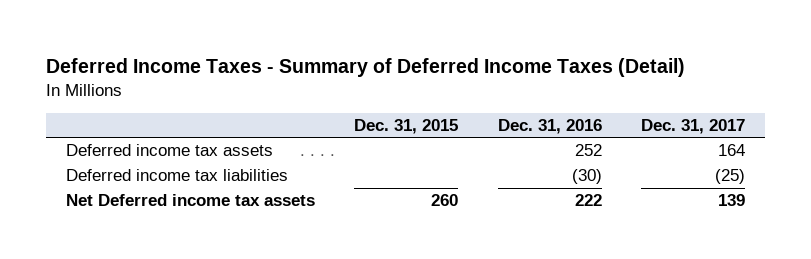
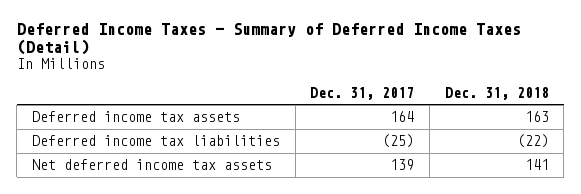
[354,118,459,134] Dec. 31, 2015 -> none
[497,118,602,134] Dec. 31, 2016 -> none
none -> [444,86,549,100] Dec. 31, 2018
[65,194,315,207] Net Deferred income tax assets -> [32,159,273,171] Net deferred income tax assets

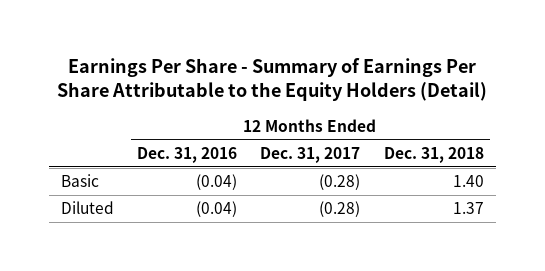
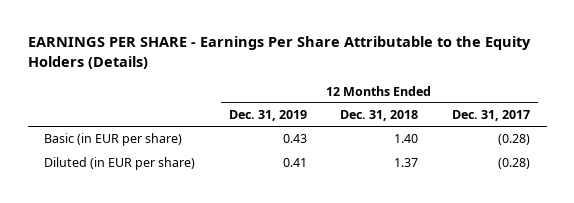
[57,58,488,102] Earnings Per Share - Summary of Earnings Per Share Attributable to the Equity Holders (Detail) -> [27,36,531,69] EARNINGS PER SHARE - Earnings Per Share Attributable to the Equity Holders (Details)
[137,147,238,164] Dec. 31, 2016 -> none
none -> [228,110,307,122] Dec. 31, 2019
[60,174,99,188] Basic -> [44,133,183,147] Basic (in EUR per share)
[60,201,114,215] Diluted -> [44,157,196,171] Diluted (in EUR per share)

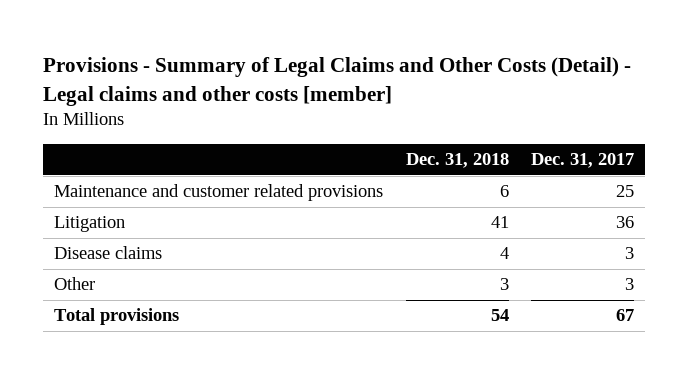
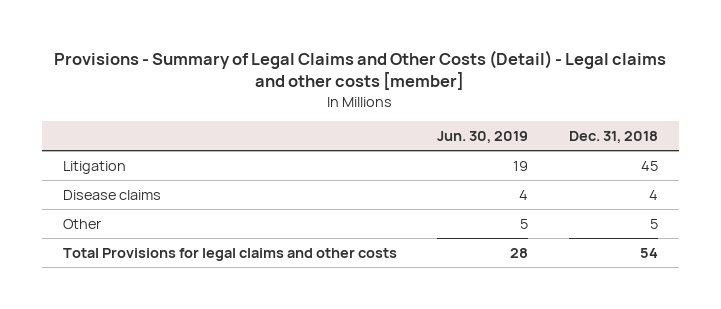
[530,153,634,169] Dec. 31, 2017 -> none
none -> [437,130,529,143] Jun. 30, 2019
[54,184,384,202] Maintenance and customer related provisions -> none
[490,216,509,229] 41 -> [641,160,659,171] 45
[499,278,509,291] 3 -> [650,218,659,229] 5
[54,308,180,326] Total provisions -> [62,247,397,261] Total Provisions for legal claims and other costs

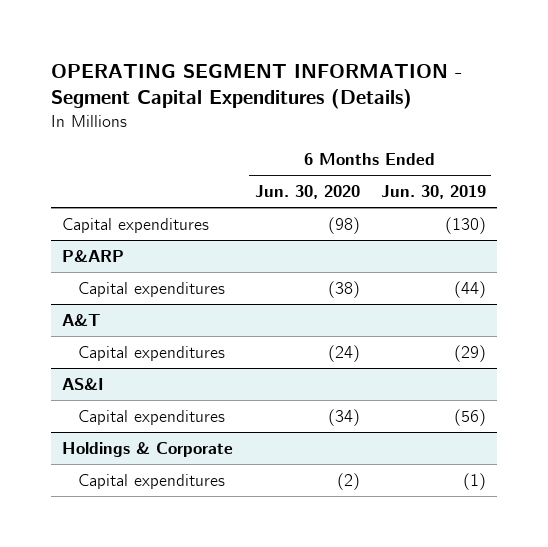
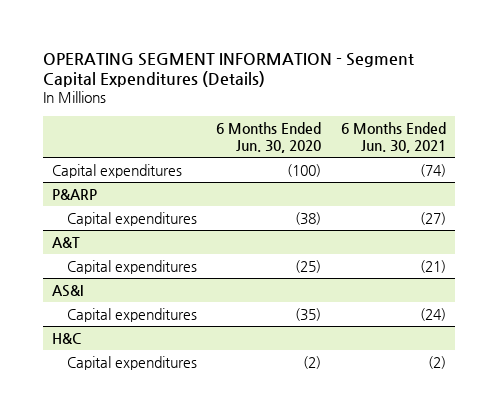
[381,185,487,200] Jun. 30, 2019 -> none
none -> [340,121,446,154] 6 Months Ended Jun. 30, 2021
[327,216,360,234] (98) -> [287,163,322,177] (100)
[327,344,360,362] (24) -> [295,259,322,273] (25)
[327,408,360,426] (34) -> [295,307,322,321] (35)
[62,441,234,457] Holdings & Corporate -> [52,332,82,344] H&C

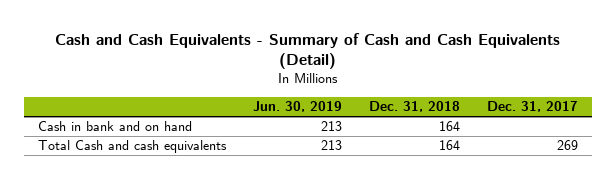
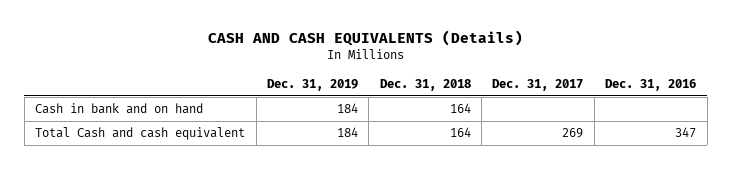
[54,32,560,70] Cash and Cash Equivalents - Summary of Cash and Cash Equivalents (Detail) -> [207,30,523,47] CASH AND CASH EQUIVALENTS (Details)
[252,101,342,113] Jun. 30, 2019 -> none
none -> [266,78,358,91] Dec. 31, 2019
none -> [605,78,697,91] Dec. 31, 2016
[37,140,227,154] Total Cash and cash equivalents -> [35,127,246,141] Total Cash and cash equivalent

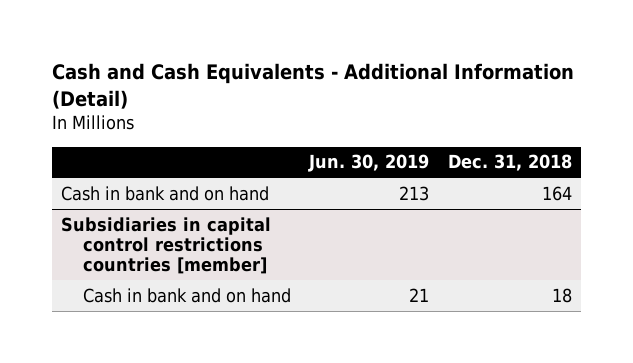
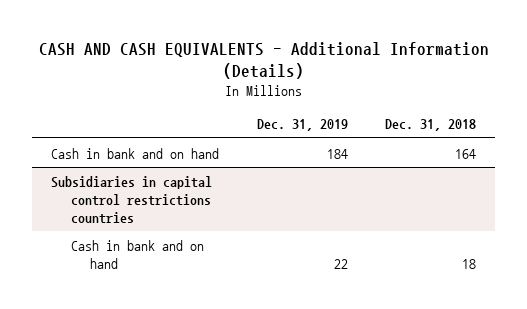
[51,62,574,109] Cash and Cash Equivalents - Additional Information (Detail) -> [38,42,489,80] CASH AND CASH EQUIVALENTS - Additional Information (Details)
[308,154,430,173] Jun. 30, 2019 -> none
none -> [256,119,348,132] Dec. 31, 2019
[61,216,272,275] Subsidiaries in capital control restrictions countries [member] -> [51,175,213,224] Subsidiaries in capital control restrictions countries

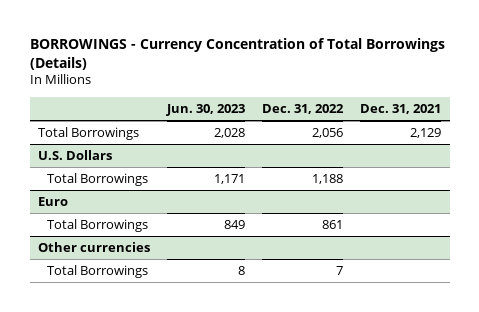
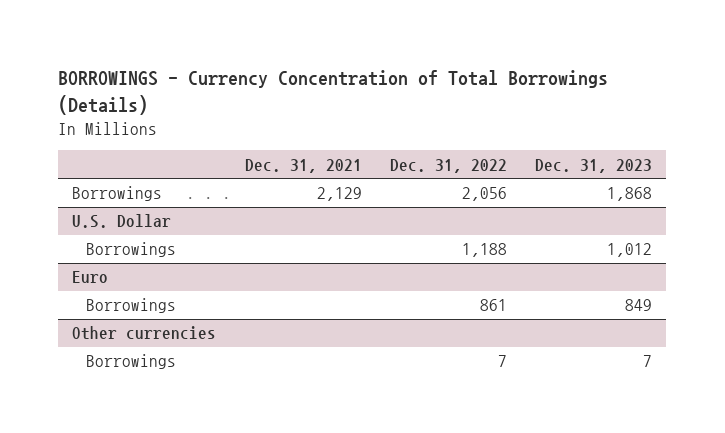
[166,103,246,116] Jun. 30, 2023 -> none
none -> [535,158,653,173] Dec. 31, 2023
[38,127,140,141] Total Borrowings -> [72,186,163,202] Borrowings
[38,150,113,161] U.S. Dollars -> [72,214,172,229] U.S. Dollar
[46,173,148,187] Total Borrowings -> [86,242,177,258] Borrowings
[46,219,148,233] Total Borrowings -> [86,298,177,314] Borrowings
[46,265,148,279] Total Borrowings -> [86,354,177,370] Borrowings

